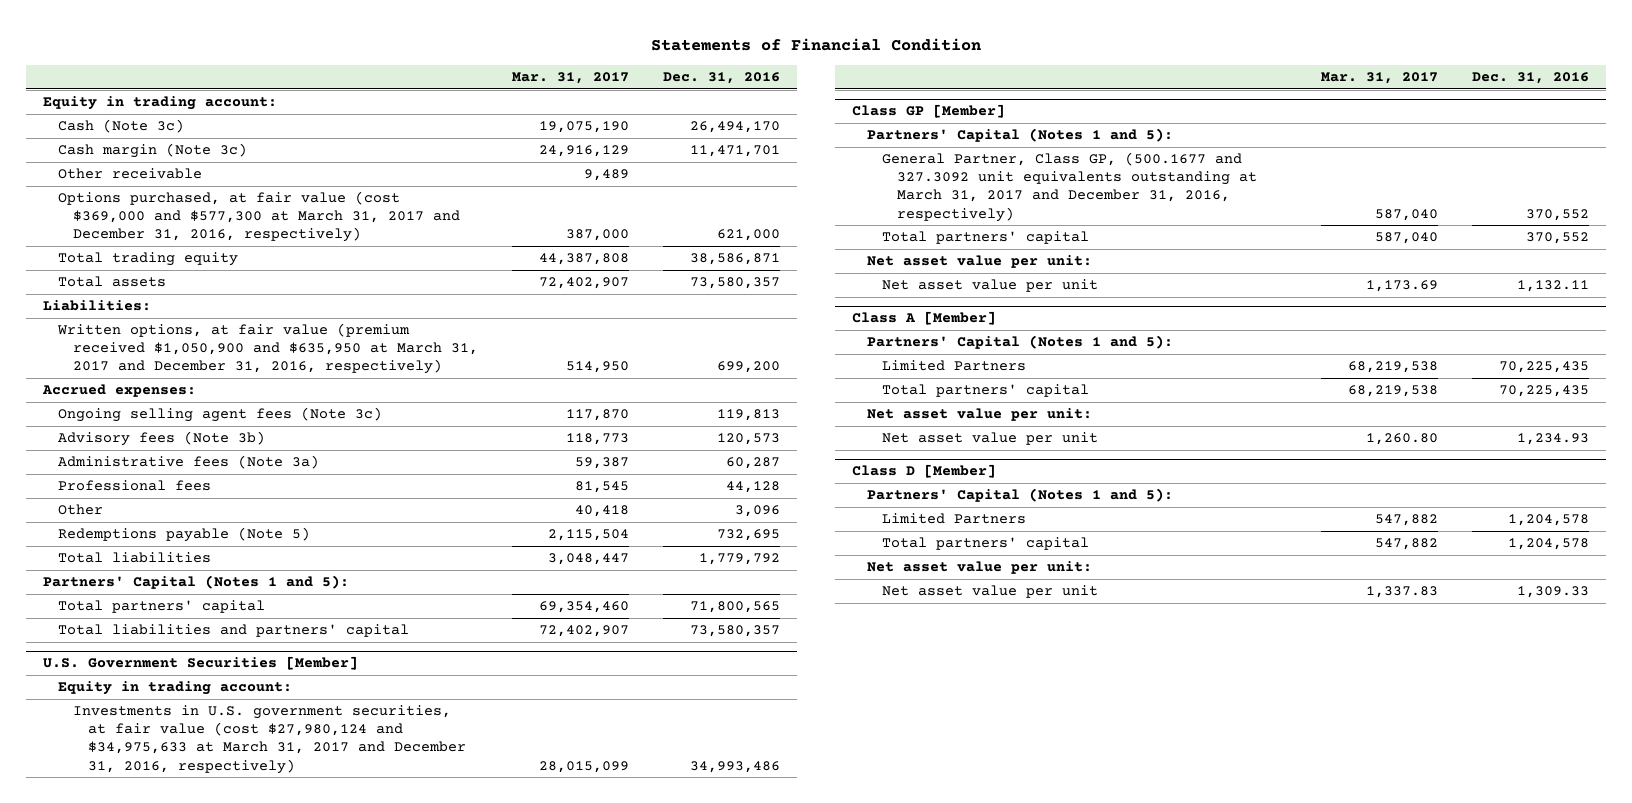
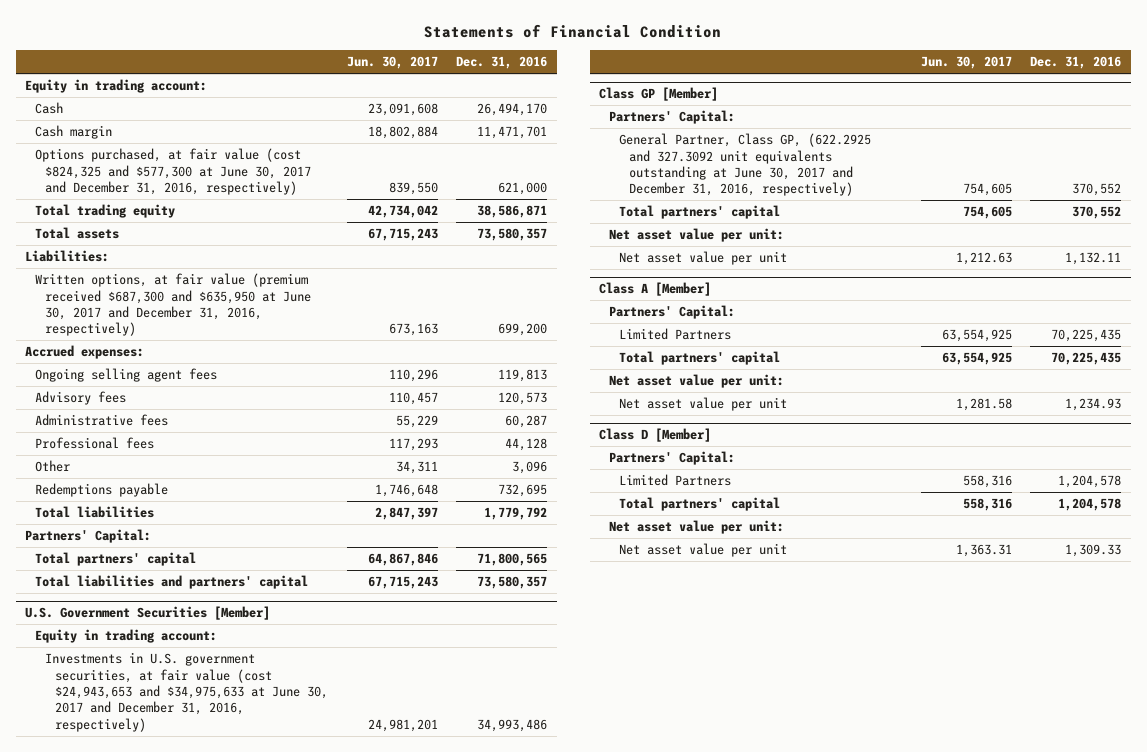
[512,71,630,84] Mar. 31, 2017 -> none
none -> [346,56,438,70] Jun. 30, 2017
[58,168,203,180] Other receivable -> none
[58,119,185,134] Cash (Note 3c) -> [35,102,64,115] Cash
[58,143,248,159] Cash margin (Note 3c) -> [35,125,113,140] Cash margin
[58,191,461,243] Options purchased, at fair value (cost $369,000 and $577,300 at March 31, 2017 and December 31, 2016, respectively) -> [35,148,311,196] Options purchased, at fair value (cost $824,325 and $577,300 at June 30, 2017 and December 31, 2016, respectively)
[57,323,479,375] Written options, at fair value (premium received $1,050,900 and $635,950 at March 31, 2017 and December 31, 2016, respectively) -> [35,273,311,337] Written options, at fair value (premium received $687,300 and $635,950 at June 30, 2017 and December 31, 2016, respectively)
[58,407,383,423] Ongoing selling agent fees (Note 3c) -> [35,368,218,383] Ongoing selling agent fees
[58,431,266,447] Advisory fees (Note 3b) -> [35,391,127,406] Advisory fees
[58,455,320,470] Administrative fees (Note 3a) -> [35,414,169,427] Administrative fees
[58,527,311,543] Redemptions payable (Note 5) -> [35,483,169,498] Redemptions payable
[43,575,350,590] Partners' Capital (Notes 1 and 5): -> [25,529,152,544] Partners' Capital:
[73,705,467,774] Investments in U.S. government securities, at fair value (cost $27,980,124 and $34,975,633 at March 31, 2017 and December 31, 2016, respectively) -> [44,652,328,732] Investments in U.S. government securities, at fair value (cost $24,943,653 and $34,975,633 at June 30, 2017 and December 31, 2016, respectively)
[866,128,1173,143] Partners' Capital (Notes 1 and 5): -> [609,110,736,125] Partners' Capital:
[881,152,1257,222] General Partner, Class GP, (500.1677 and 327.3092 unit equivalents outstanding at March 31, 2017 and December 31, 2016, respectively) -> [618,133,871,197] General Partner, Class GP, (622.2925 and 327.3092 unit equivalents outstanding at June 30, 2017 and December 31, 2016, respectively)
[866,335,1173,350] Partners' Capital (Notes 1 and 5): -> [609,305,736,320] Partners' Capital:
[866,488,1173,503] Partners' Capital (Notes 1 and 5): -> [609,451,736,466] Partners' Capital:

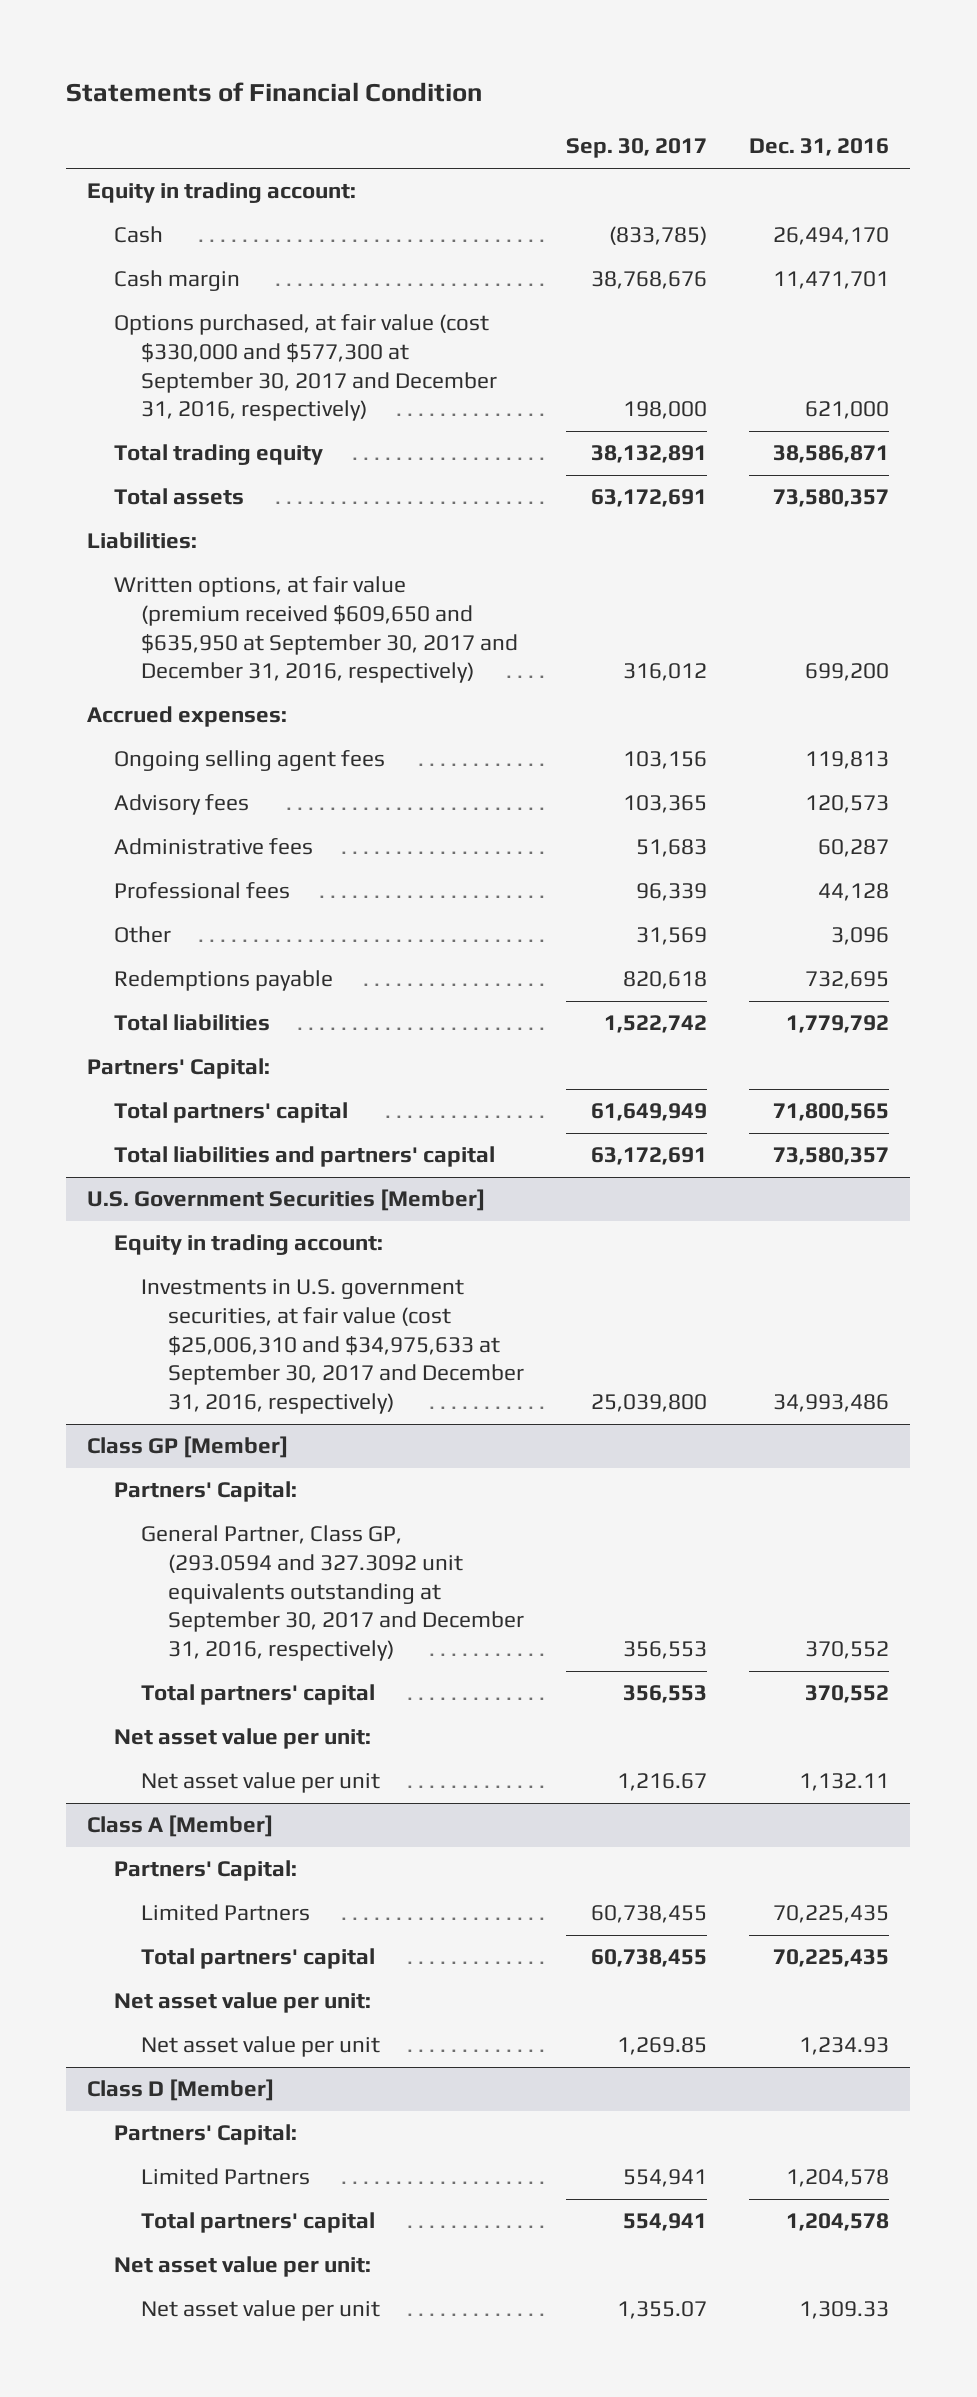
[346,56,438,70] Jun. 30, 2017 -> none
none -> [566,138,708,159] Sep. 30, 2017
[35,148,311,196] Options purchased, at fair value (cost $824,325 and $577,300 at June 30, 2017 and December 31, 2016, respectively) -> [114,314,498,422] Options purchased, at fair value (cost $330,000 and $577,300 at September 30, 2017 and December 31, 2016, respectively)
[35,273,311,337] Written options, at fair value (premium received $687,300 and $635,950 at June 30, 2017 and December 31, 2016, respectively) -> [114,576,519,684] Written options, at fair value (premium received $609,650 and $635,950 at September 30, 2017 and December 31, 2016, respectively)
[44,652,328,732] Investments in U.S. government securities, at fair value (cost $24,943,653 and $34,975,633 at June 30, 2017 and December 31, 2016, respectively) -> [141,1279,525,1414] Investments in U.S. government securities, at fair value (cost $25,006,310 and $34,975,633 at September 30, 2017 and December 31, 2016, respectively)
[618,133,871,197] General Partner, Class GP, (622.2925 and 327.3092 unit equivalents outstanding at June 30, 2017 and December 31, 2016, respectively) -> [141,1525,525,1661] General Partner, Class GP, (293.0594 and 327.3092 unit equivalents outstanding at September 30, 2017 and December 31, 2016, respectively)

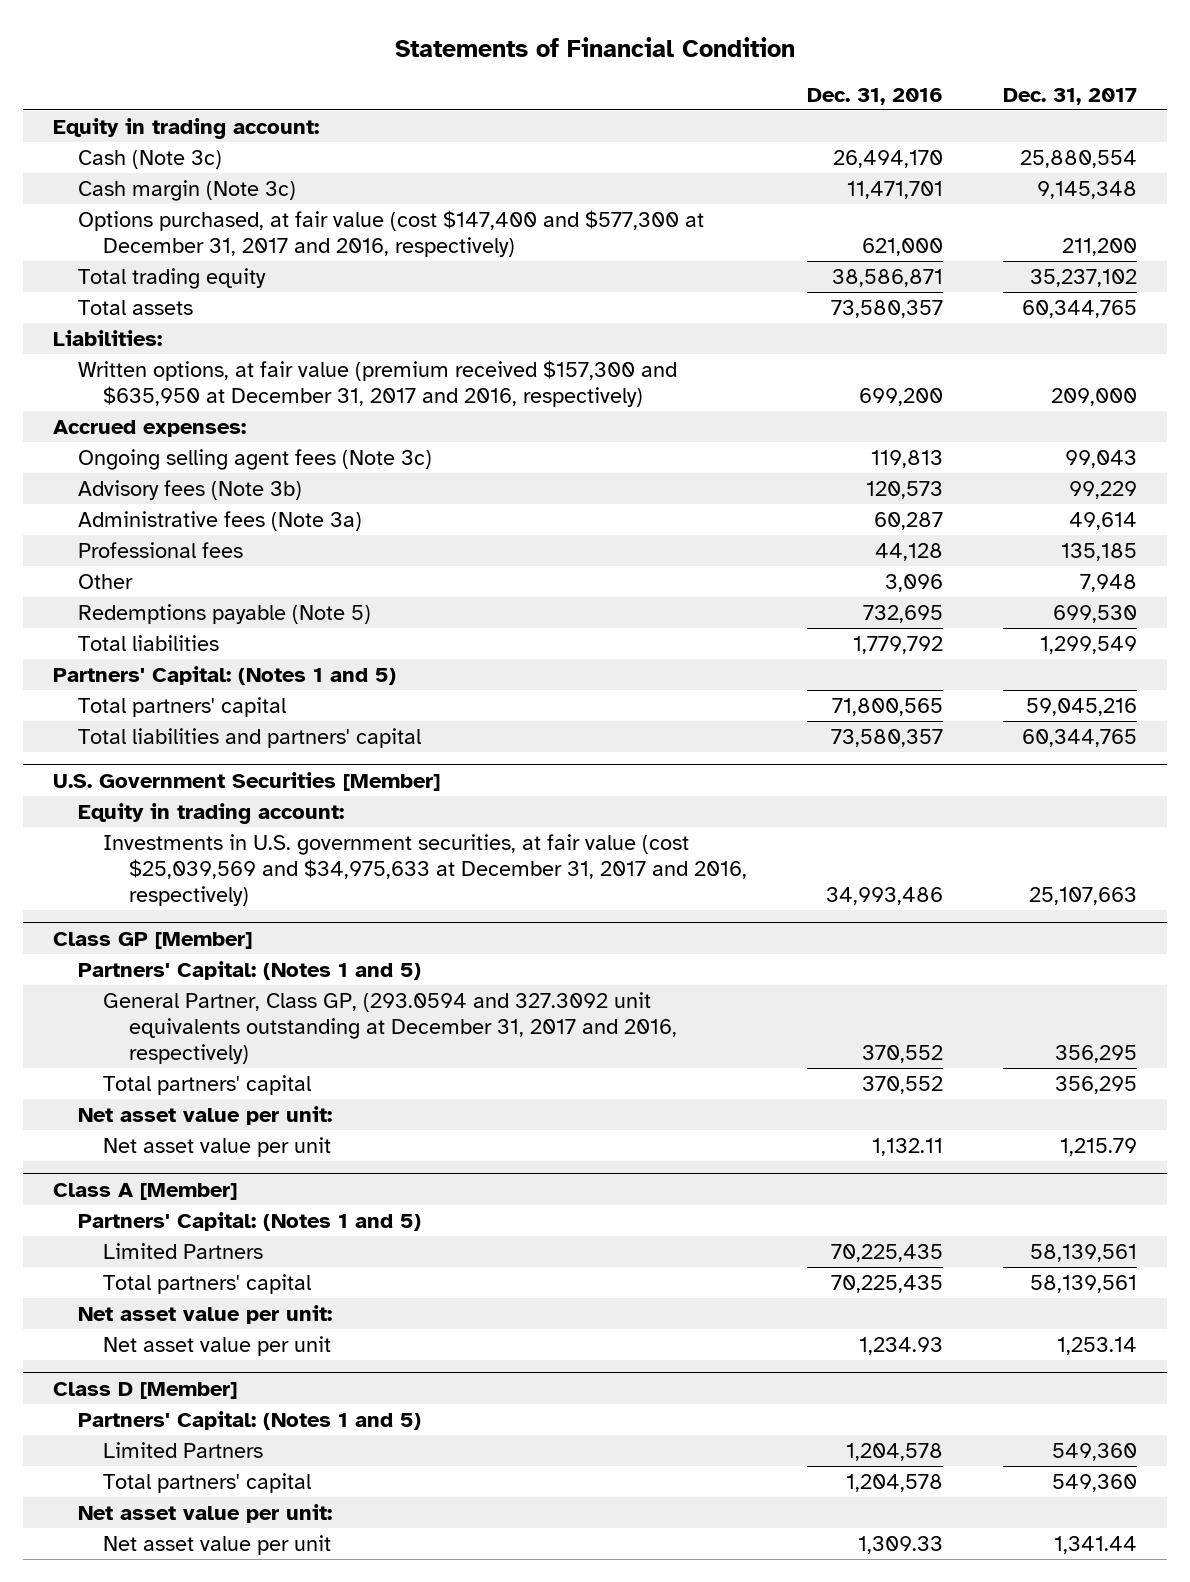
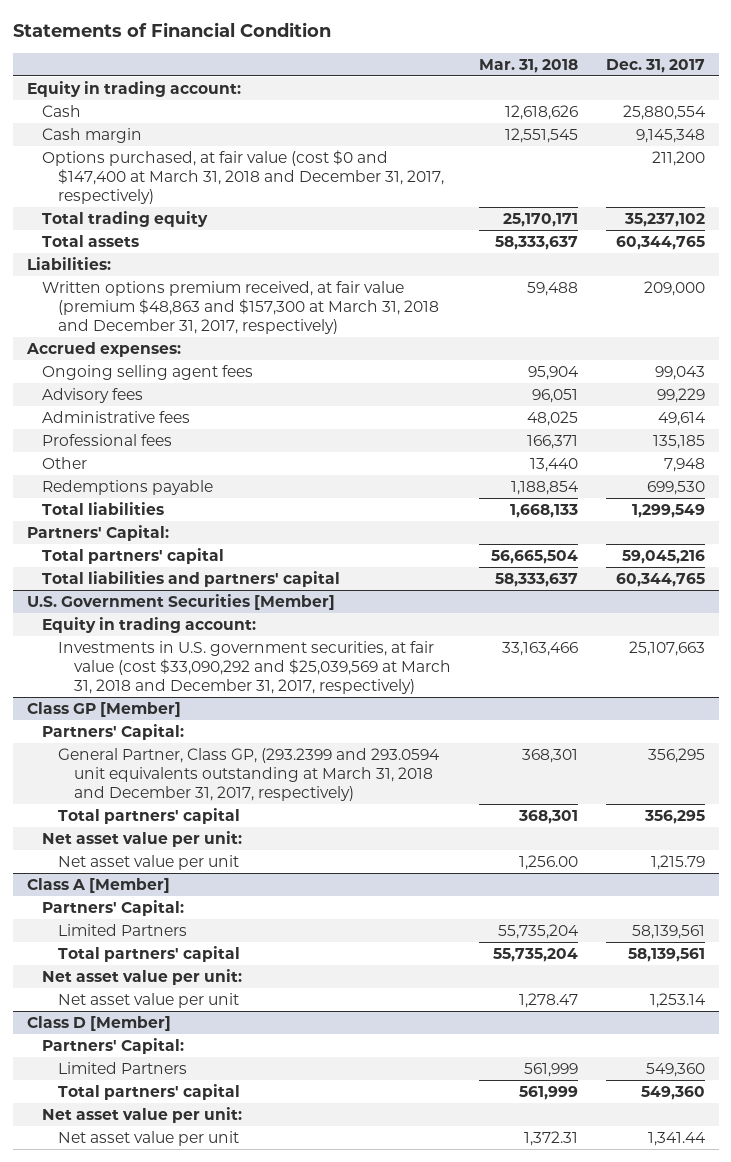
[806,87,943,105] Dec. 31, 2016 -> none
none -> [478,58,578,73] Mar. 31, 2018
[78,150,223,170] Cash (Note 3c) -> [42,105,82,118] Cash
[78,180,297,202] Cash margin (Note 3c) -> [42,128,143,144] Cash margin
[78,210,705,257] Options purchased, at fair value (cost $147,400 and $577,300 at December 31, 2017 and 2016, respectively) -> [42,150,445,205] Options purchased, at fair value (cost $0 and $147,400 at March 31, 2018 and December 31, 2017, respectively)
[78,360,678,407] Written options, at fair value (premium received $157,300 and $635,950 at December 31, 2017 and 2016, respectively) -> [42,281,440,335] Written options premium received, at fair value (premium $48,863 and $157,300 at March 31, 2018 and December 31, 2017, respectively)
[78,449,433,471] Ongoing selling agent fees (Note 3c) -> [42,365,254,381] Ongoing selling agent fees
[78,480,303,501] Advisory fees (Note 3b) -> [42,388,144,404] Advisory fees
[78,511,363,532] Administrative fees (Note 3a) -> [42,411,191,424] Administrative fees
[78,604,372,625] Redemptions payable (Note 5) -> [42,480,214,496] Redemptions payable
[52,666,396,686] Partners' Capital: (Notes 1 and 5) -> [26,525,169,542] Partners' Capital:
[103,834,747,906] Investments in U.S. government securities, at fair value (cost $25,039,569 and $34,975,633 at December 31, 2017 and 2016, respectively) -> [58,641,452,695] Investments in U.S. government securities, at fair value (cost $33,090,292 and $25,039,569 at March 31, 2018 and December 31, 2017, respectively)
[78,961,422,981] Partners' Capital: (Notes 1 and 5) -> [42,724,185,741] Partners' Capital:
[103,992,677,1064] General Partner, Class GP, (293.0594 and 327.3092 unit equivalents outstanding at December 31, 2017 and 2016, respectively) -> [58,748,441,802] General Partner, Class GP, (293.2399 and 293.0594 unit equivalents outstanding at March 31, 2018 and December 31, 2017, respectively)
[78,1212,422,1232] Partners' Capital: (Notes 1 and 5) -> [42,900,185,917] Partners' Capital:
[78,1411,422,1431] Partners' Capital: (Notes 1 and 5) -> [42,1038,185,1055] Partners' Capital:

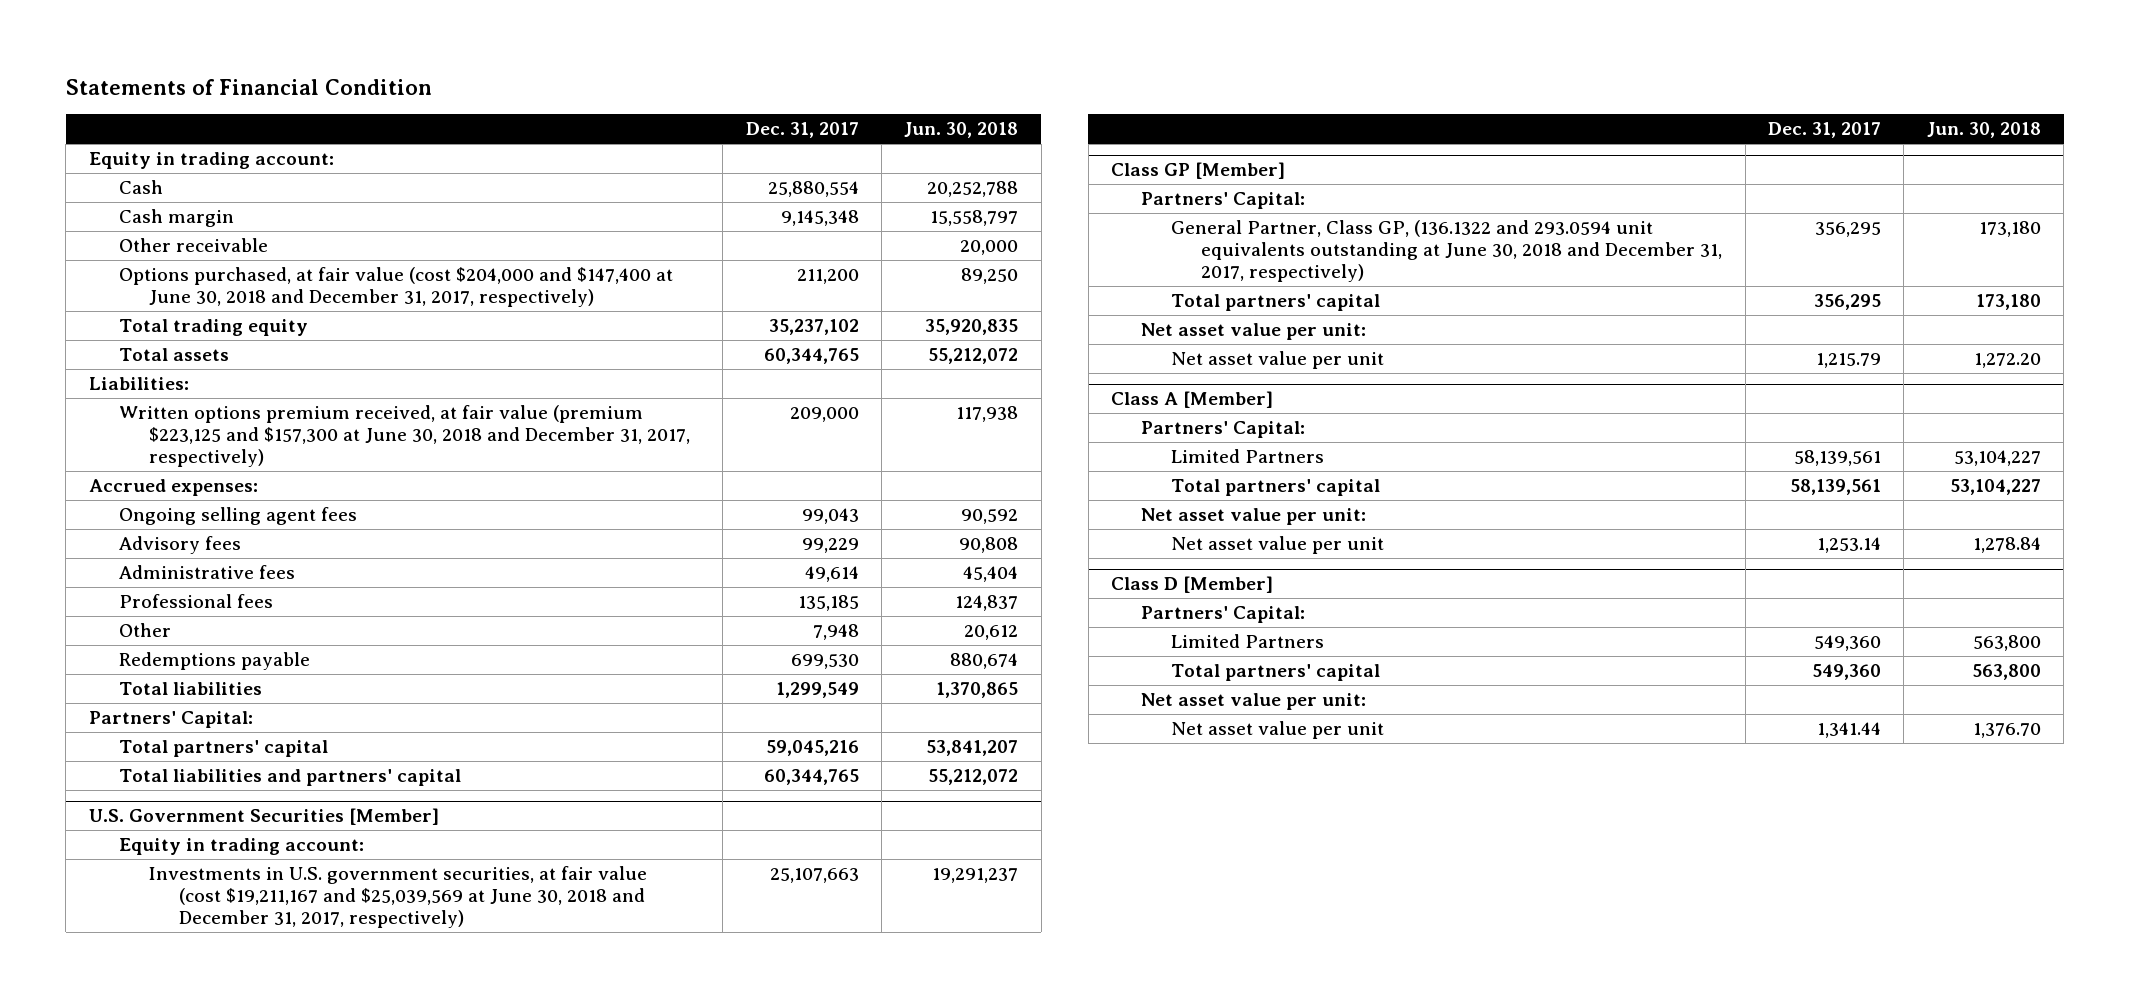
[478,58,578,73] Mar. 31, 2018 -> none
none -> [904,122,1019,139] Jun. 30, 2018
none -> [118,237,268,252] Other receivable
[42,150,445,205] Options purchased, at fair value (cost $0 and $147,400 at March 31, 2018 and December 31, 2017, respectively) -> [118,266,673,307] Options purchased, at fair value (cost $204,000 and $147,400 at June 30, 2018 and December 31, 2017, respectively)
[42,281,440,335] Written options premium received, at fair value (premium $48,863 and $157,300 at March 31, 2018 and December 31, 2017, respectively) -> [118,404,690,468] Written options premium received, at fair value (premium $223,125 and $157,300 at June 30, 2018 and December 31, 2017, respectively)
[58,641,452,695] Investments in U.S. government securities, at fair value (cost $33,090,292 and $25,039,569 at March 31, 2018 and December 31, 2017, respectively) -> [148,865,647,929] Investments in U.S. government securities, at fair value (cost $19,211,167 and $25,039,569 at June 30, 2018 and December 31, 2017, respectively)
[58,748,441,802] General Partner, Class GP, (293.2399 and 293.0594 unit equivalents outstanding at March 31, 2018 and December 31, 2017, respectively) -> [1171,219,1723,283] General Partner, Class GP, (136.1322 and 293.0594 unit equivalents outstanding at June 30, 2018 and December 31, 2017, respectively)

